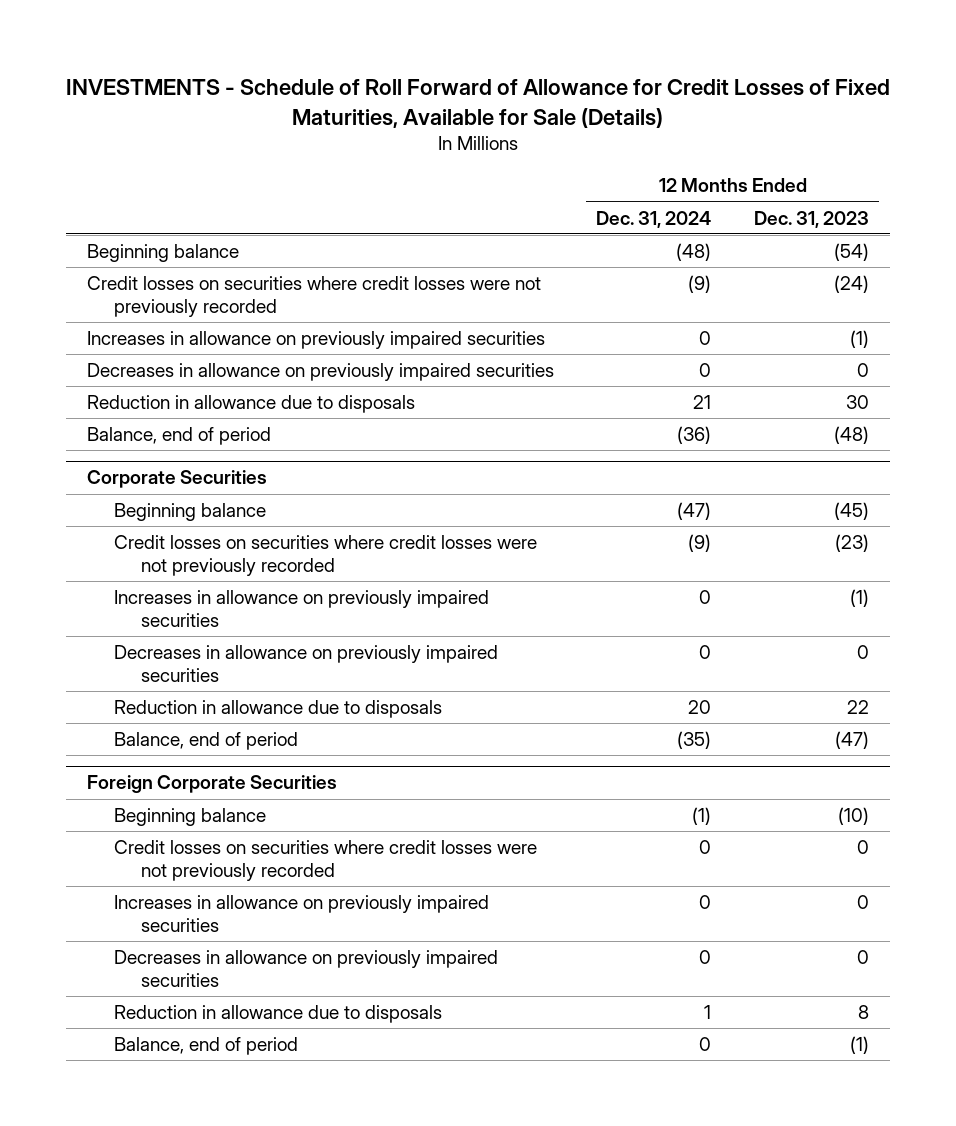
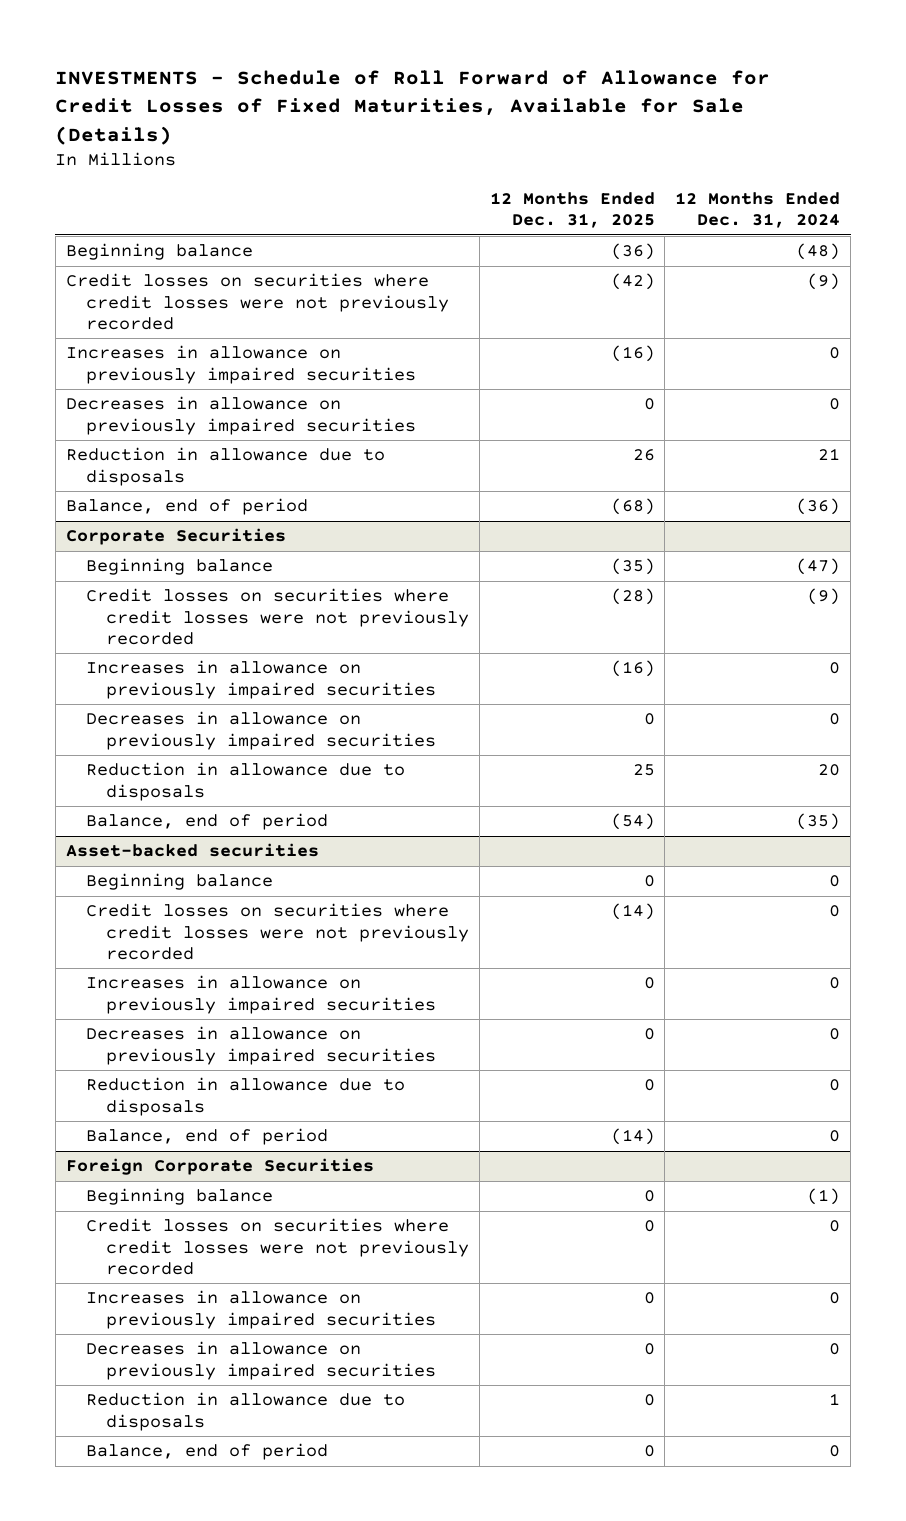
[753,210,869,228] Dec. 31, 2023 -> none
none -> [489,191,655,229] 12 Months Ended Dec. 31, 2025
none -> [65,843,319,858] Asset-backed securities
none -> [85,873,273,891] Beginning balance
none -> [85,903,469,961] Credit losses on securities where credit losses were not previously recorded
none -> [85,975,436,1014] Increases in allowance on previously impaired securities
none -> [85,1026,436,1065] Decreases in allowance on previously impaired securities
none -> [85,1077,405,1116] Reduction in allowance due to disposals
none -> [85,1128,328,1146] Balance, end of period

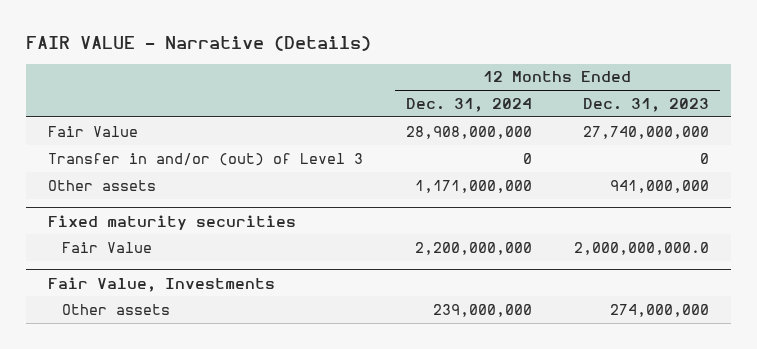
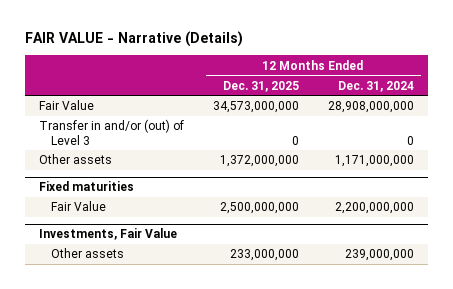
[583,97,710,112] Dec. 31, 2023 -> none
none -> [222,80,299,92] Dec. 31, 2025
[47,214,296,230] Fixed maturity securities -> [39,181,135,192] Fixed maturities
[47,276,275,292] Fair Value, Investments -> [39,228,178,241] Investments, Fair Value

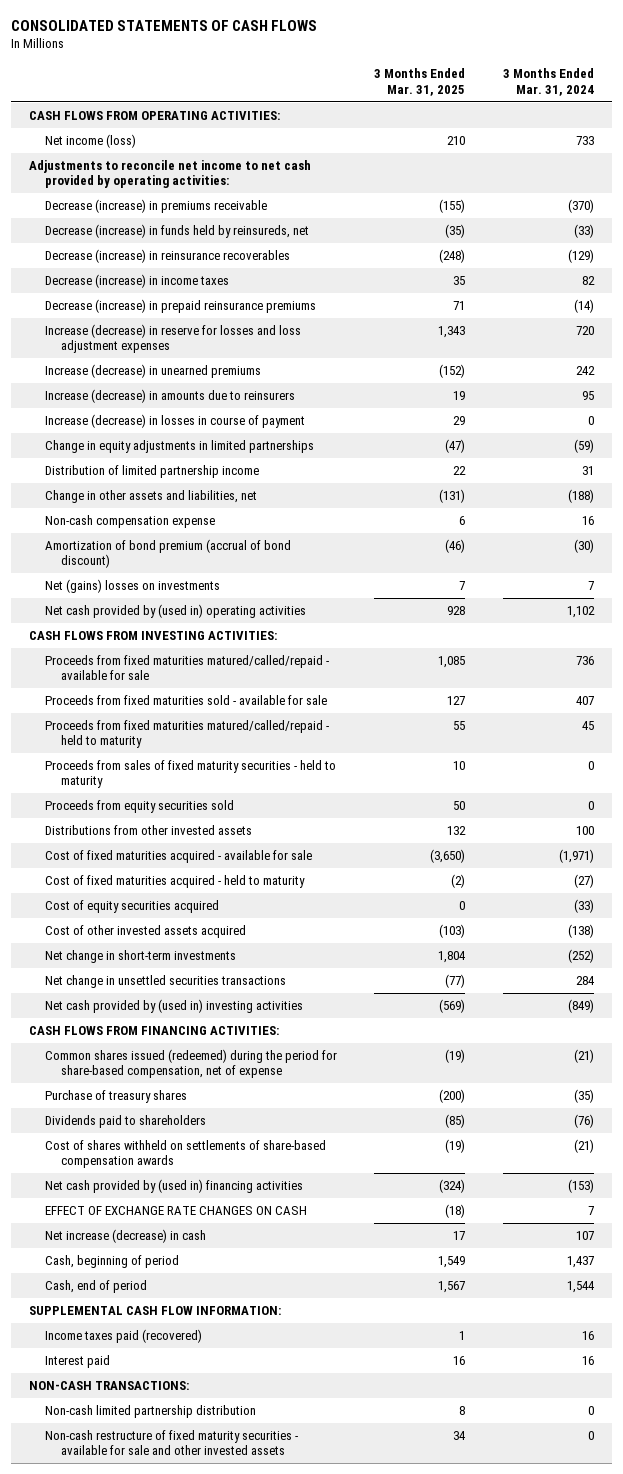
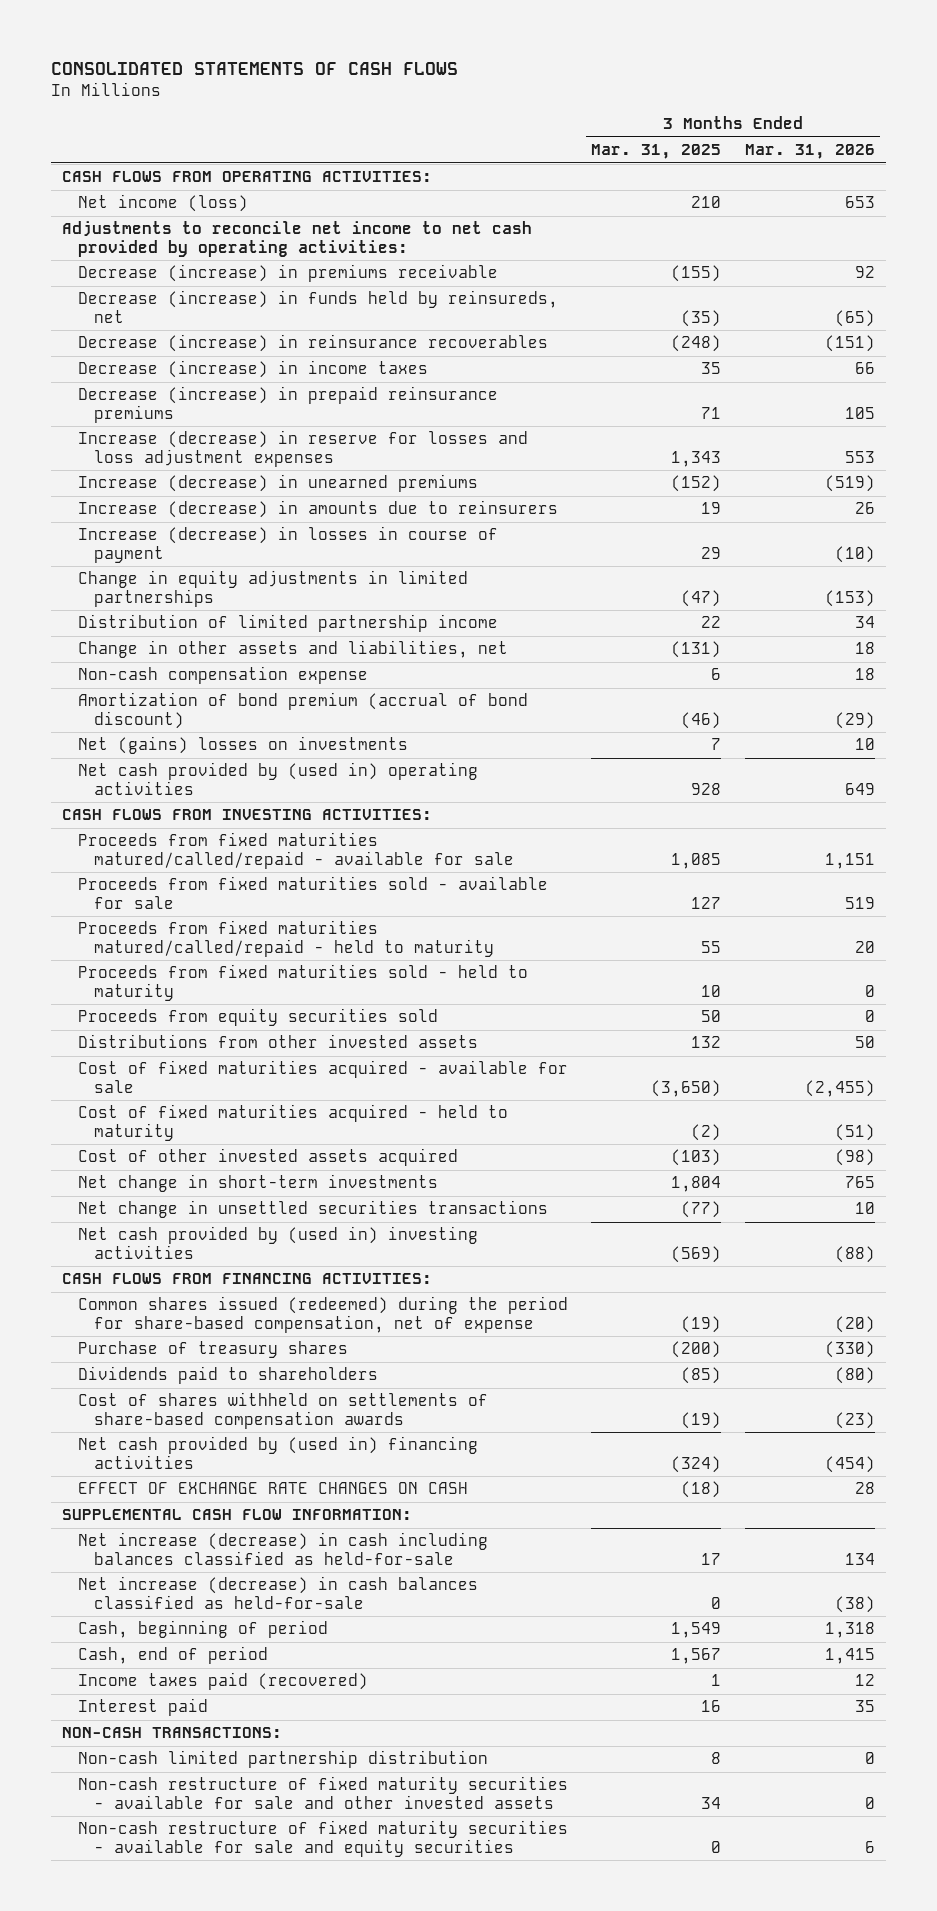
[502,68,594,96] 3 Months Ended Mar. 31, 2024 -> none
none -> [744,144,875,160] Mar. 31, 2026
[45,760,337,789] Proceeds from sales of fixed maturity securities - held to maturity -> [78,964,529,1001] Proceeds from fixed maturities sold - held to maturity
[45,900,220,914] Cost of equity securities acquired -> none
[29,1306,282,1316] SUPPLEMENTAL CASH FLOW INFORMATION: -> [62,1509,413,1521] SUPPLEMENTAL CASH FLOW INFORMATION:
[45,1229,207,1244] Net increase (decrease) in cash -> [78,1532,489,1565] Net increase (decrease) in cash including balances classified as held-for-sale
none -> [78,1576,479,1609] Net increase (decrease) in cash balances classified as held-for-sale
none -> [78,1820,569,1857] Non-cash restructure of fixed maturity securities - available for sale and equity securities

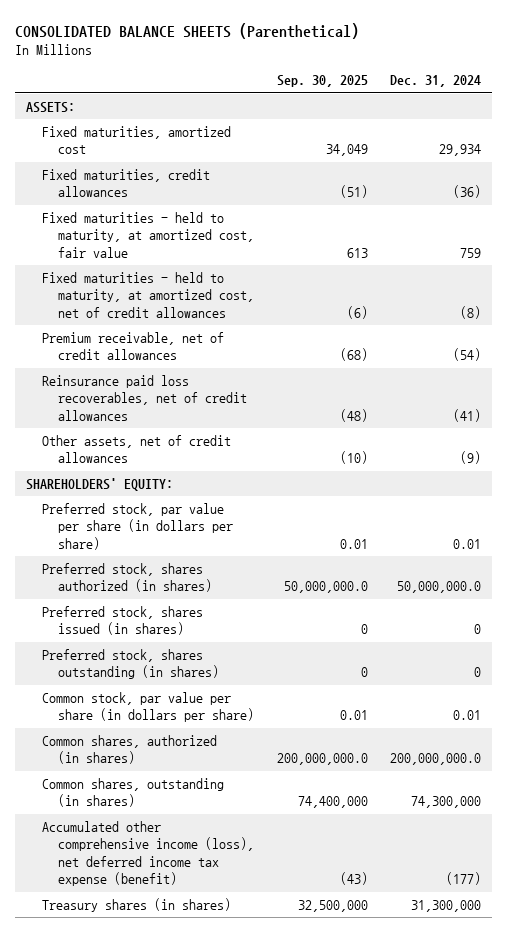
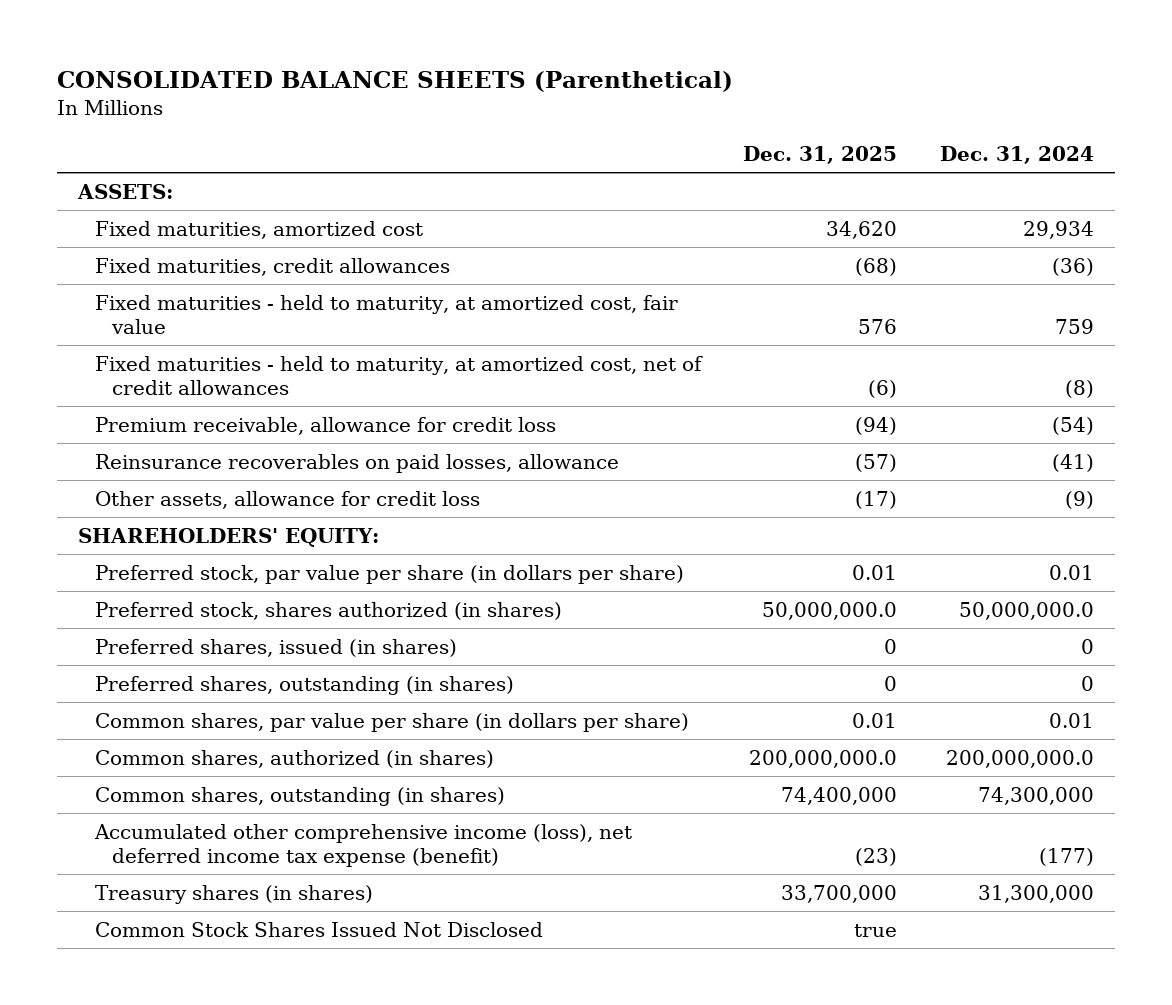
[276,75,368,88] Sep. 30, 2025 -> none
none -> [743,145,898,164] Dec. 31, 2025
[42,331,225,361] Premium receivable, net of credit allowances -> [94,416,556,435] Premium receivable, allowance for credit loss
[42,374,248,421] Reinsurance paid loss recoverables, net of credit allowances -> [94,453,619,473] Reinsurance recoverables on paid losses, allowance
[42,434,232,464] Other assets, net of credit allowances -> [94,490,480,509] Other assets, allowance for credit loss
[42,605,204,636] Preferred stock, shares issued (in shares) -> [94,638,457,657] Preferred shares, issued (in shares)
[42,648,220,680] Preferred stock, shares outstanding (in shares) -> [94,675,514,695] Preferred shares, outstanding (in shares)
[42,691,255,723] Common stock, par value per share (in dollars per share) -> [94,712,689,732] Common shares, par value per share (in dollars per share)
none -> [94,921,543,937] Common Stock Shares Issued Not Disclosed

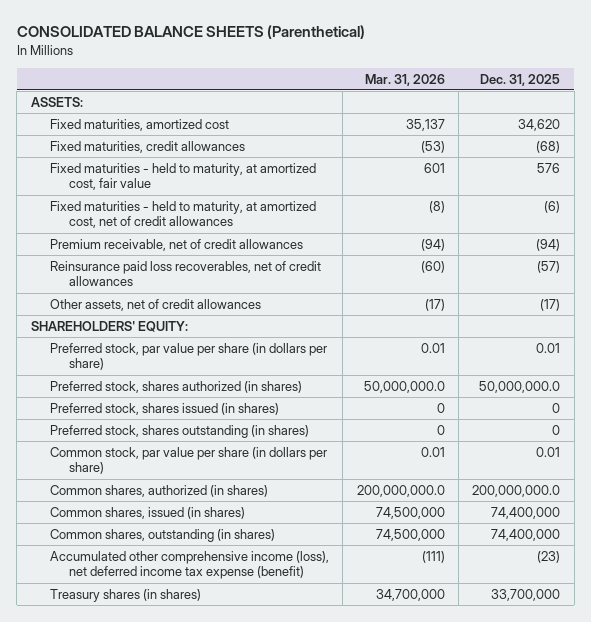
[939,145,1094,164] Dec. 31, 2024 -> none
none -> [364,73,445,86] Mar. 31, 2026
[94,416,556,435] Premium receivable, allowance for credit loss -> [49,238,303,251] Premium receivable, net of credit allowances
[94,453,619,473] Reinsurance recoverables on paid losses, allowance -> [49,260,321,287] Reinsurance paid loss recoverables, net of credit allowances
[94,490,480,509] Other assets, allowance for credit loss -> [49,298,261,311] Other assets, net of credit allowances
[94,638,457,657] Preferred shares, issued (in shares) -> [49,402,279,415] Preferred stock, shares issued (in shares)
[94,675,514,695] Preferred shares, outstanding (in shares) -> [49,424,309,438] Preferred stock, shares outstanding (in shares)
[94,712,689,732] Common shares, par value per share (in dollars per share) -> [49,446,327,475] Common stock, par value per share (in dollars per share)
none -> [49,506,245,519] Common shares, issued (in shares)
[94,921,543,937] Common Stock Shares Issued Not Disclosed -> none

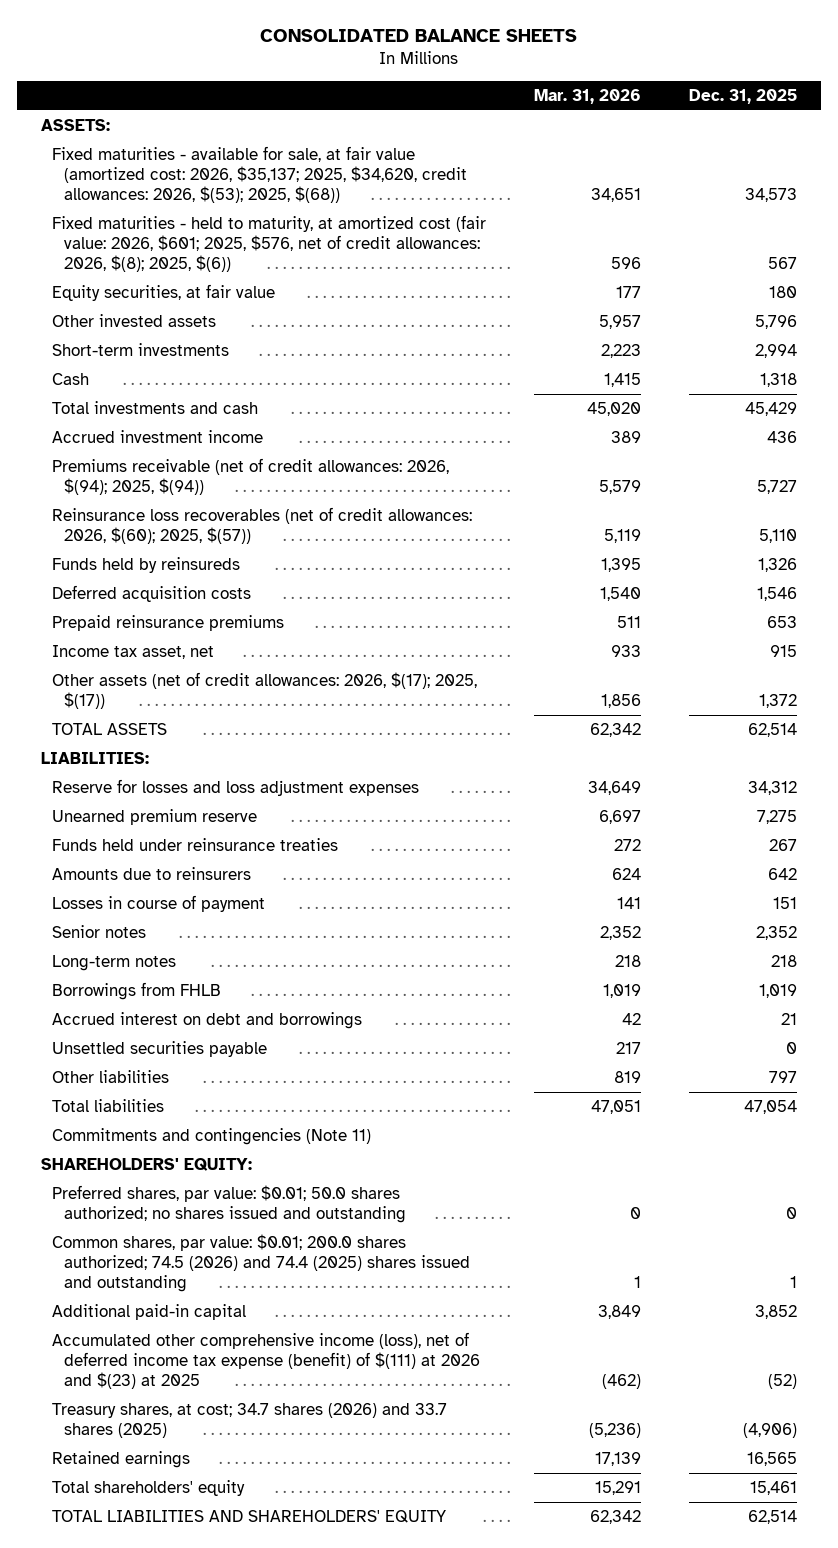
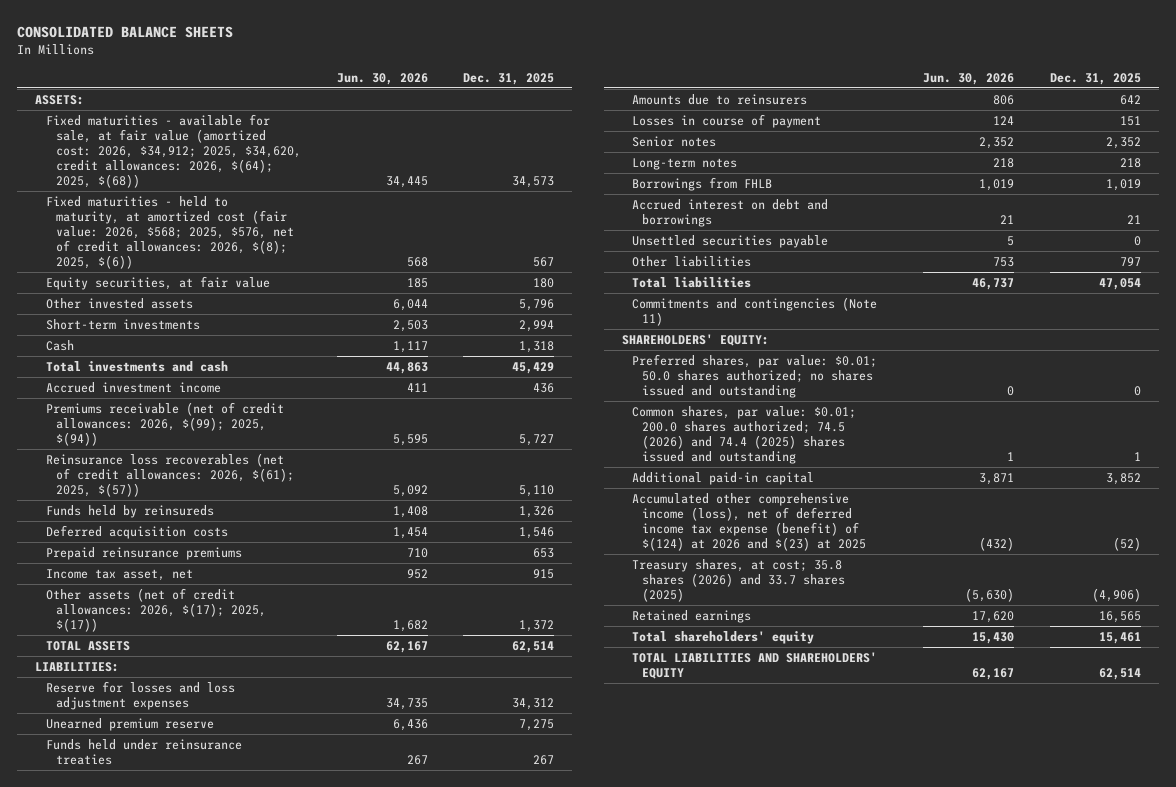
[534,88,642,104] Mar. 31, 2026 -> none
none -> [336,72,428,85] Jun. 30, 2026
[52,146,468,203] Fixed maturities - available for sale, at fair value (amortized cost: 2026, $35,137; 2025, $34,620, credit allowances: 2026, $(53); 2025, $(68)) -> [45,114,301,189] Fixed maturities - available for sale, at fair value (amortized cost: 2026, $34,912; 2025, $34,620, credit allowances: 2026, $(64); 2025, $(68))
[52,215,487,272] Fixed maturities - held to maturity, at amortized cost (fair value: 2026, $601; 2025, $576, net of credit allowances: 2026, $(8); 2025, $(6)) -> [45,196,294,270] Fixed maturities - held to maturity, at amortized cost (fair value: 2026, $568; 2025, $576, net of credit allowances: 2026, $(8); 2025, $(6))
[52,458,450,495] Premiums receivable (net of credit allowances: 2026, $(94); 2025, $(94)) -> [45,402,284,447] Premiums receivable (net of credit allowances: 2026, $(99); 2025, $(94))
[52,507,473,544] Reinsurance loss recoverables (net of credit allowances: 2026, $(60); 2025, $(57)) -> [45,453,294,498] Reinsurance loss recoverables (net of credit allowances: 2026, $(61); 2025, $(57))
[52,1332,481,1389] Accumulated other comprehensive income (loss), net of deferred income tax expense (benefit) of $(111) at 2026 and $(23) at 2025 -> [631,493,867,552] Accumulated other comprehensive income (loss), net of deferred income tax expense (benefit) of $(124) at 2026 and $(23) at 2025
[52,1403,448,1438] Treasury shares, at cost; 34.7 shares (2026) and 33.7 shares (2025) -> [631,559,846,603] Treasury shares, at cost; 35.8 shares (2026) and 33.7 shares (2025)

